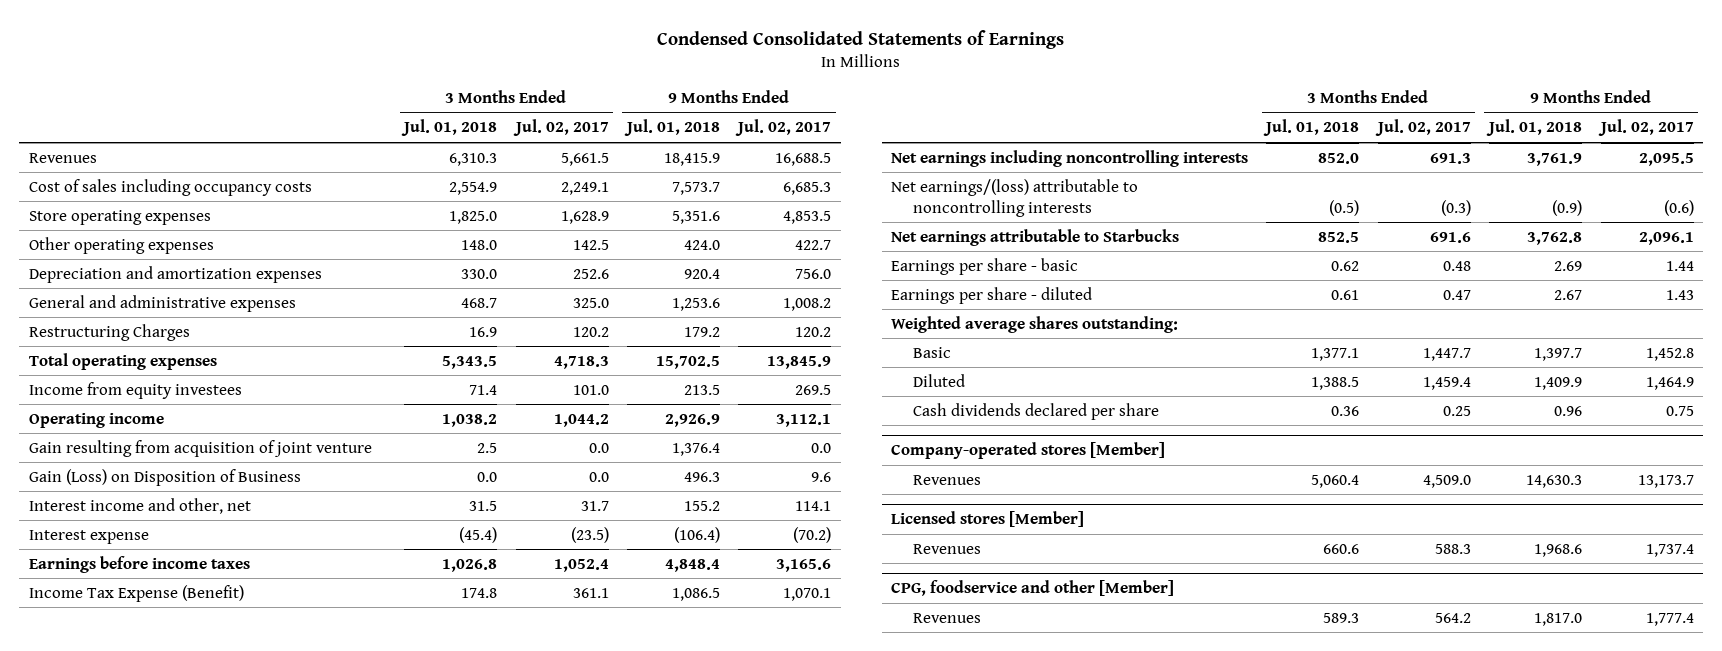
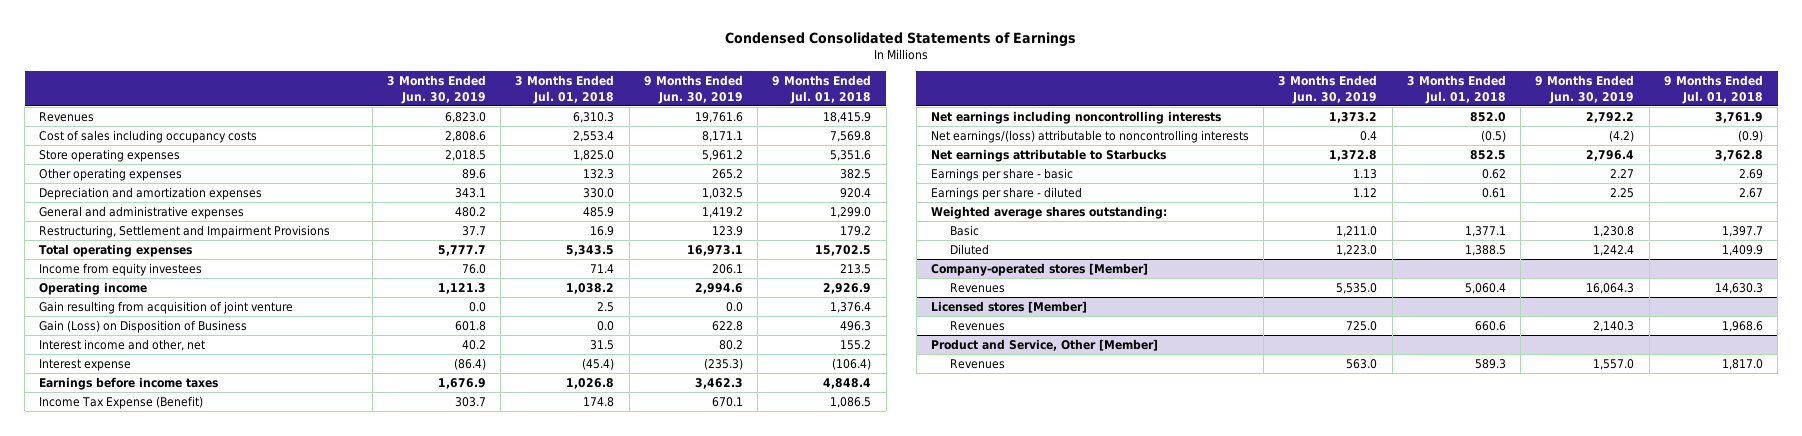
[512,119,609,137] Jul. 02, 2017 -> none
[735,119,832,137] Jul. 02, 2017 -> none
none -> [386,75,486,104] 3 Months Ended Jun. 30, 2019
none -> [643,75,743,104] 9 Months Ended Jun. 30, 2019
[449,181,498,195] 2,554.9 -> [573,130,615,142] 2,553.4
[671,181,720,195] 7,573.7 -> [830,130,872,142] 7,569.8
[461,239,498,250] 148.0 -> [583,168,615,179] 132.3
[683,239,720,250] 424.0 -> [840,168,872,179] 382.5
[461,297,498,308] 468.7 -> [583,206,615,217] 485.9
[671,297,720,311] 1,253.6 -> [830,206,872,218] 1,299.0
[28,323,190,341] Restructuring Charges -> [39,224,331,238] Restructuring, Settlement and Impairment Provisions
[913,402,1160,420] Cash dividends declared per share -> none
[890,580,1174,597] CPG, foodservice and other [Member] -> none
none -> [930,338,1158,351] Product and Service, Other [Member]

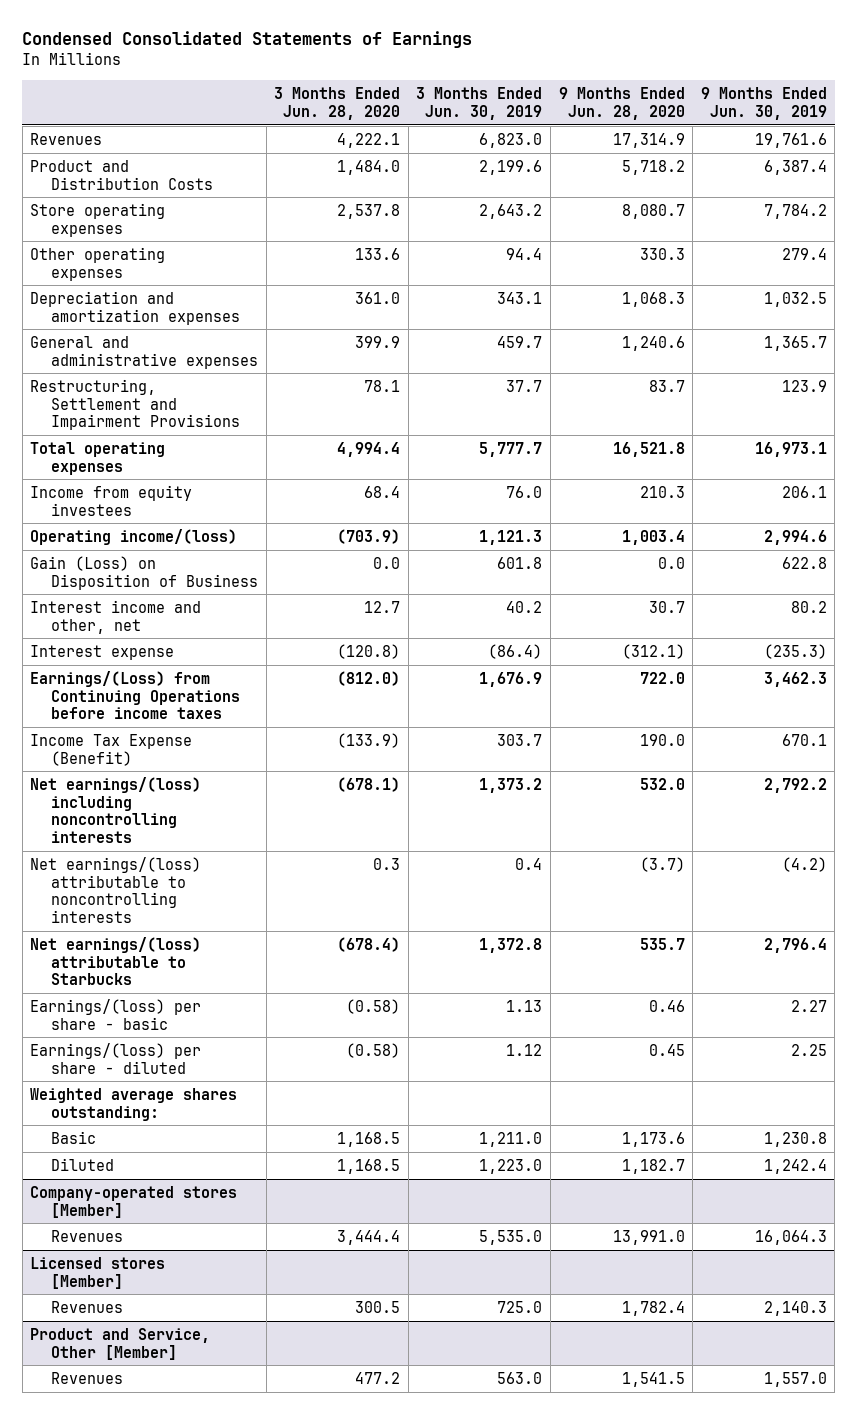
[515,75,615,104] 3 Months Ended Jul. 01, 2018 -> none
[772,75,872,104] 9 Months Ended Jul. 01, 2018 -> none
none -> [274,87,401,120] 3 Months Ended Jun. 28, 2020
none -> [558,87,685,120] 9 Months Ended Jun. 28, 2020
[39,129,258,143] Cost of sales including occupancy costs -> none
none -> [30,159,214,190] Product and Distribution Costs
[444,149,486,161] 2,018.5 -> [479,203,543,219] 2,643.2
[701,149,743,161] 5,961.2 -> [763,203,827,219] 7,784.2
[461,168,486,179] 89.6 -> [506,247,543,260] 94.4
[711,168,743,179] 265.2 -> [781,247,827,260] 279.4
[454,206,486,217] 480.2 -> [497,335,543,348] 459.7
[701,206,743,218] 1,419.2 -> [763,335,827,351] 1,365.7
[39,300,294,314] Gain resulting from acquisition of joint venture -> none
[39,281,148,295] Operating income -> [30,528,238,545] Operating income/(loss)
[39,376,219,390] Earnings before income taxes -> [30,670,241,720] Earnings/(Loss) from Continuing Operations before income taxes
[930,110,1221,124] Net earnings including noncontrolling interests -> [30,776,202,843] Net earnings/(loss) including noncontrolling interests
[930,148,1166,162] Net earnings attributable to Starbucks -> [30,936,202,986] Net earnings/(loss) attributable to Starbucks
[930,167,1073,181] Earnings per share - basic -> [30,998,202,1030] Earnings/(loss) per share - basic
[930,186,1082,200] Earnings per share - diluted -> [30,1042,202,1074] Earnings/(loss) per share - diluted

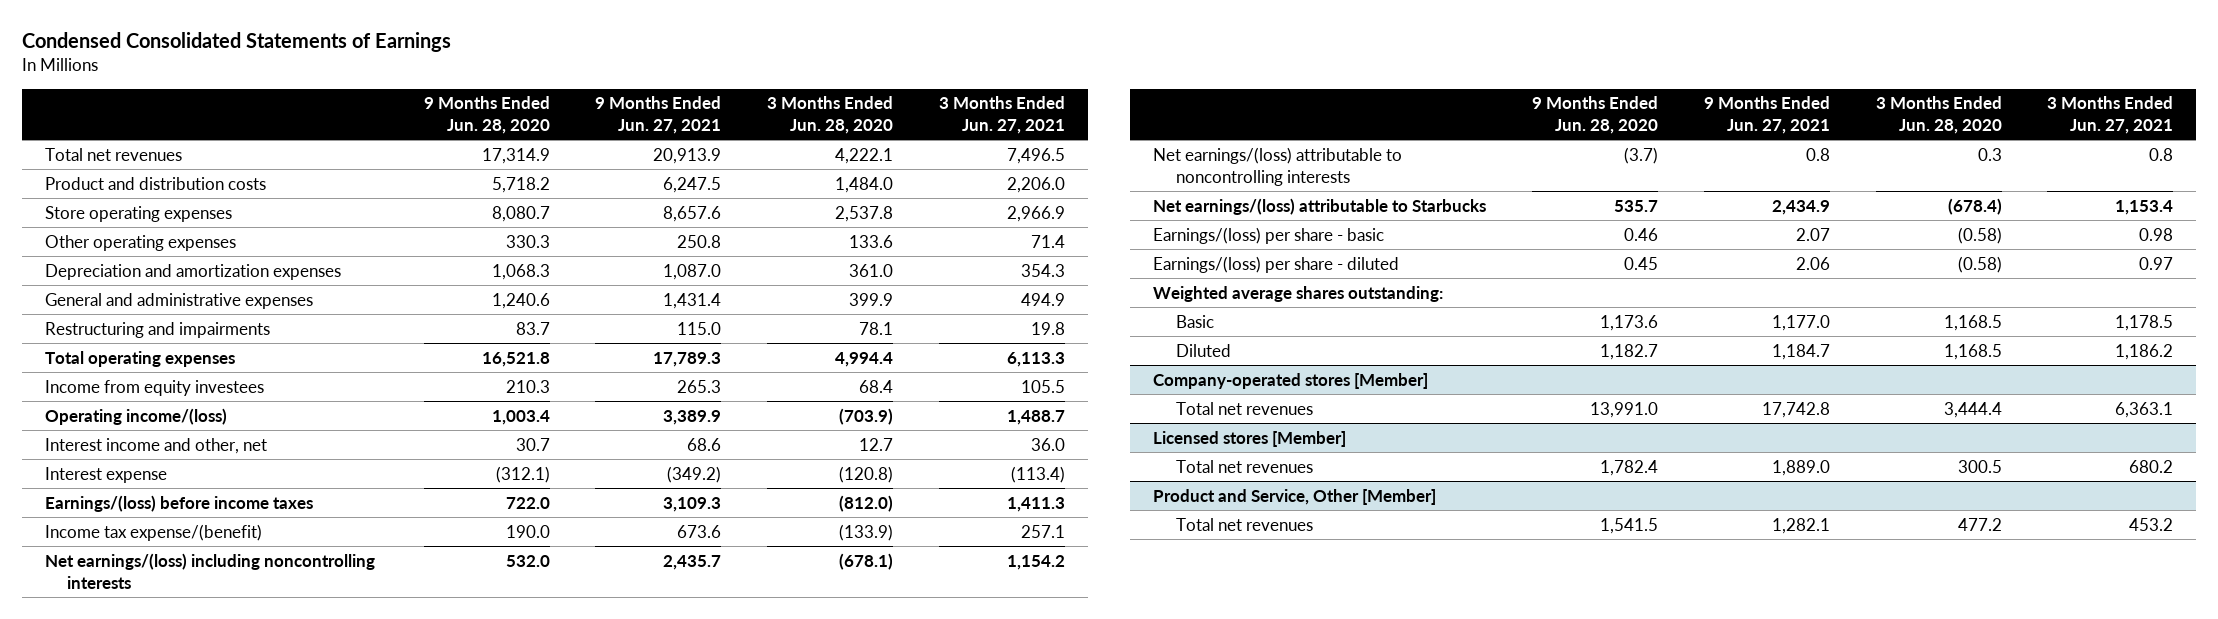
[416,87,543,120] 3 Months Ended Jun. 30, 2019 -> none
[700,87,827,120] 9 Months Ended Jun. 30, 2019 -> none
none -> [595,96,722,135] 9 Months Ended Jun. 27, 2021
none -> [938,96,1065,135] 3 Months Ended Jun. 27, 2021
[30,132,103,145] Revenues -> [44,147,182,161] Total net revenues
[30,159,214,190] Product and Distribution Costs -> [44,176,266,190] Product and distribution costs
[30,378,241,431] Restructuring, Settlement and Impairment Provisions -> [44,321,270,338] Restructuring and impairments
[30,555,259,590] Gain (Loss) on Disposition of Business -> none
[30,670,241,720] Earnings/(Loss) from Continuing Operations before income taxes -> [44,494,313,512] Earnings/(loss) before income taxes
[30,733,193,766] Income Tax Expense (Benefit) -> [44,523,262,541] Income tax expense/(benefit)
[51,1229,124,1242] Revenues -> [1175,401,1313,415] Total net revenues
[51,1300,124,1313] Revenues -> [1175,459,1313,473] Total net revenues
[51,1371,124,1384] Revenues -> [1175,517,1313,531] Total net revenues

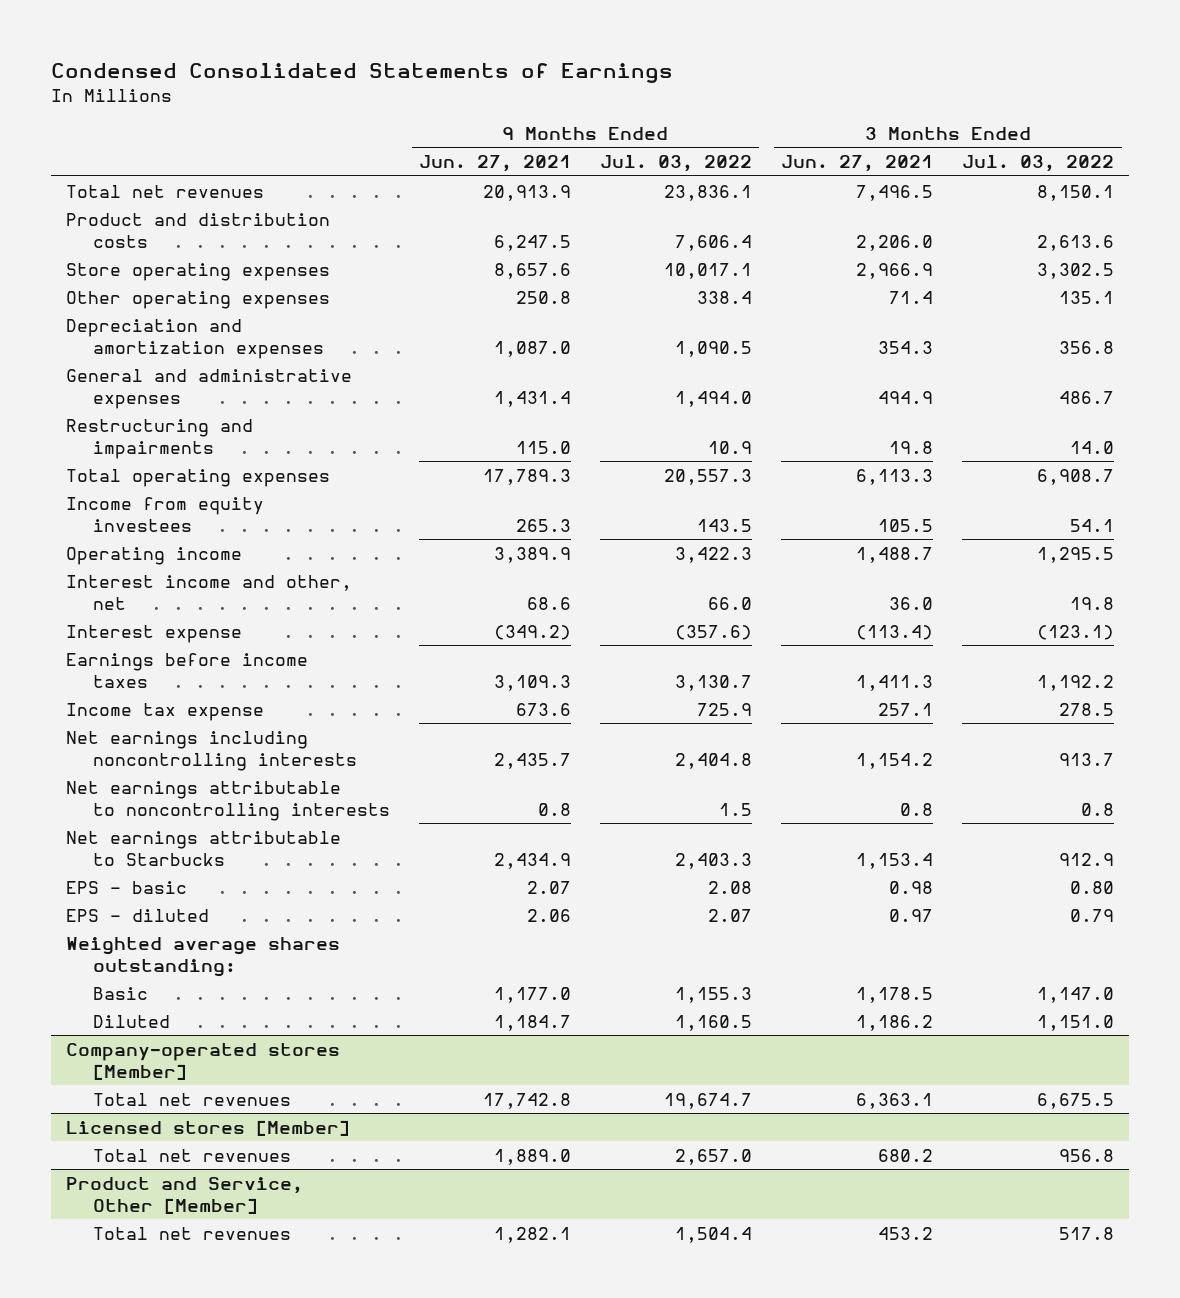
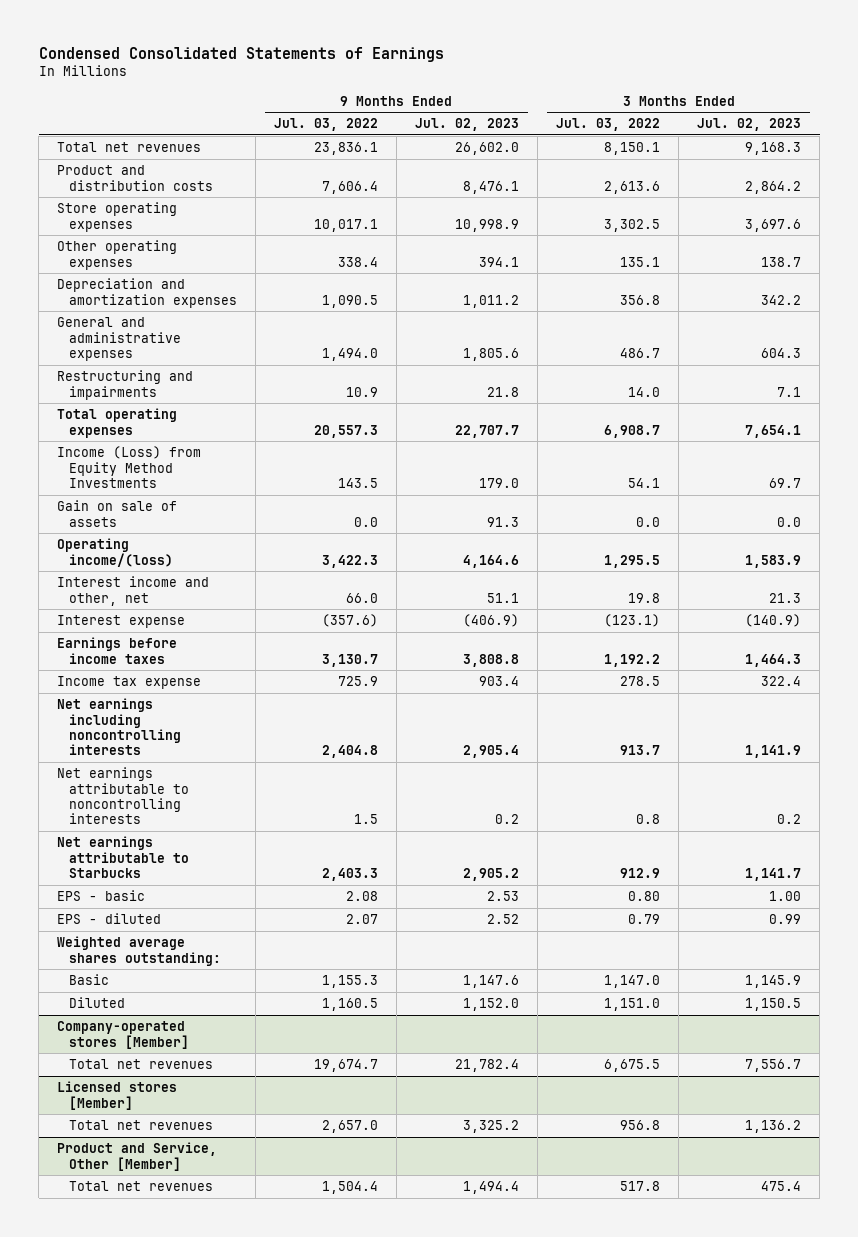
[418,155,571,173] Jun. 27, 2021 -> none
[781,155,934,173] Jun. 27, 2021 -> none
none -> [414,118,519,132] Jul. 02, 2023
none -> [697,118,802,132] Jul. 02, 2023
[65,496,264,532] Income from equity investees -> [57,446,202,488] Income (Loss) from Equity Method Investments
none -> [57,500,178,527] Gain on sale of assets
[65,546,242,565] Operating income -> [57,538,173,567] Operating income/(loss)

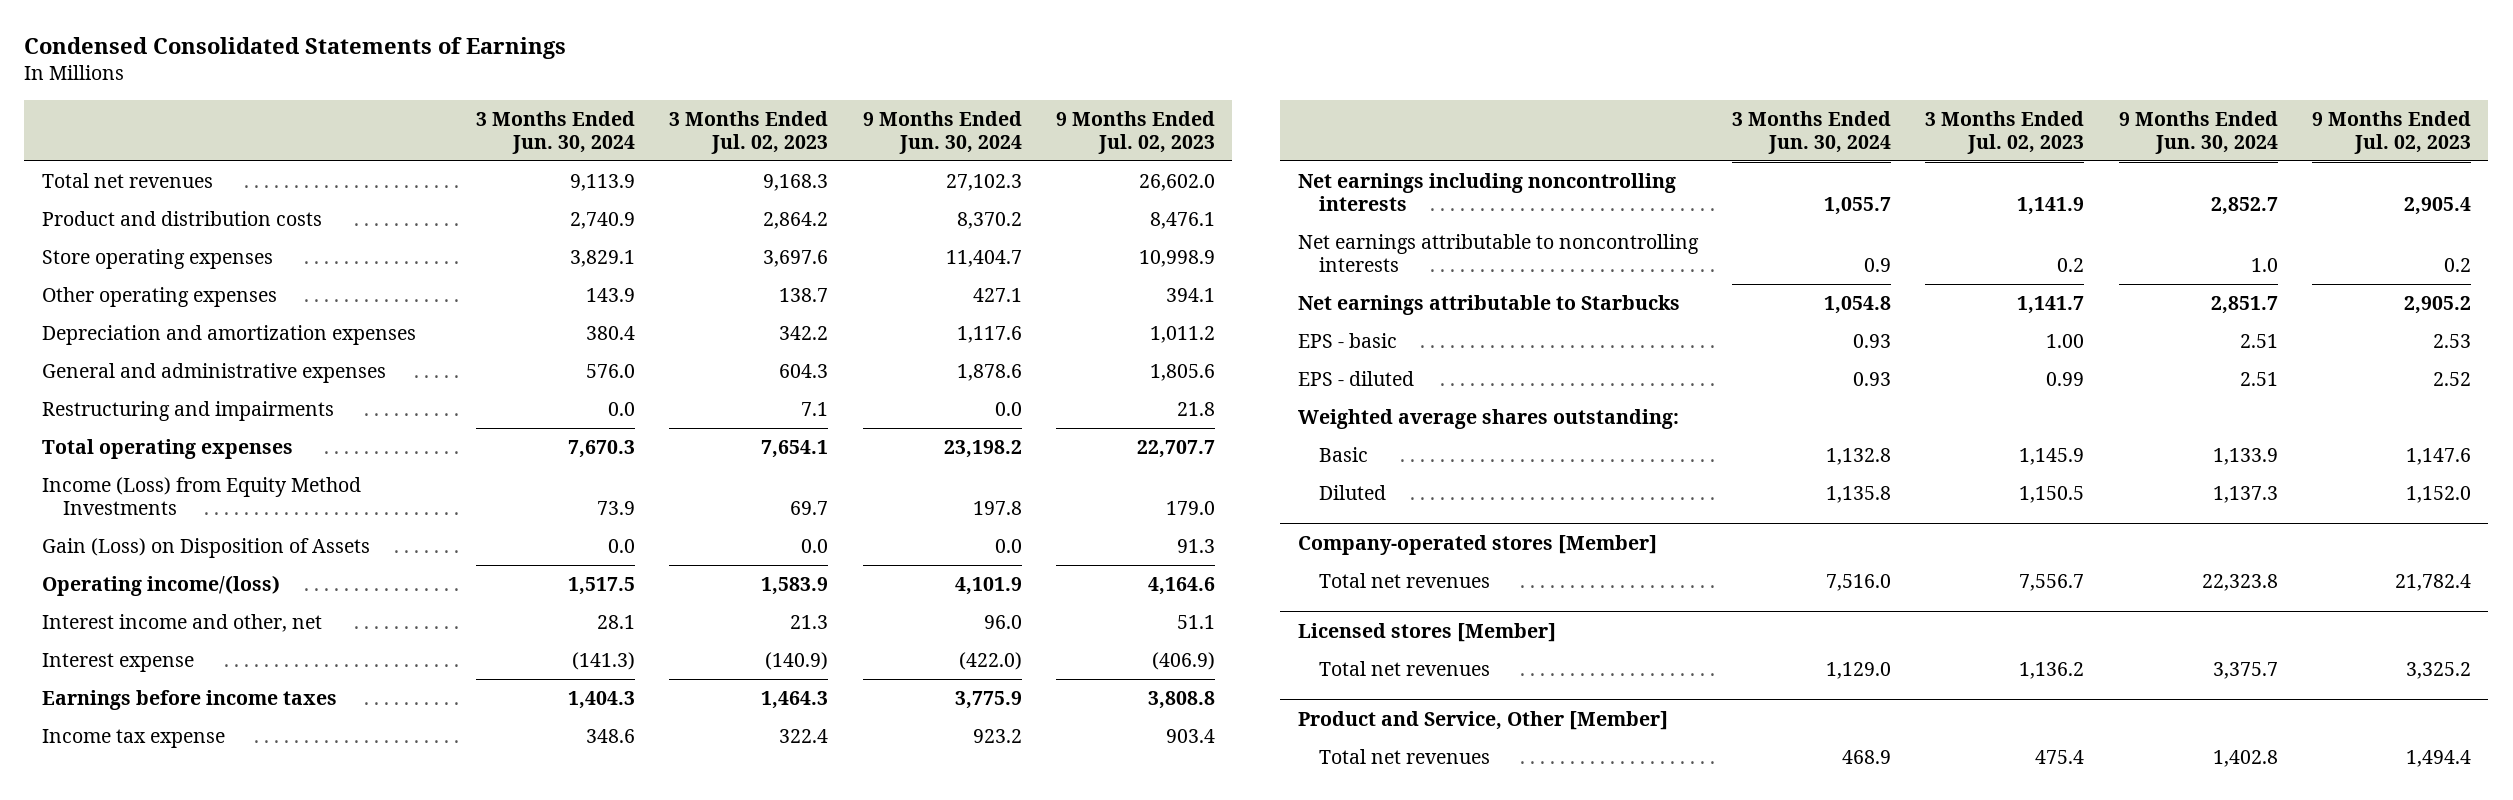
[273,118,378,132] Jul. 03, 2022 -> none
[556,118,661,132] Jul. 03, 2022 -> none
none -> [475,110,635,154] 3 Months Ended Jun. 30, 2024
none -> [862,110,1022,154] 9 Months Ended Jun. 30, 2024
[57,500,178,527] Gain on sale of assets -> [41,538,370,559] Gain (Loss) on Disposition of Assets

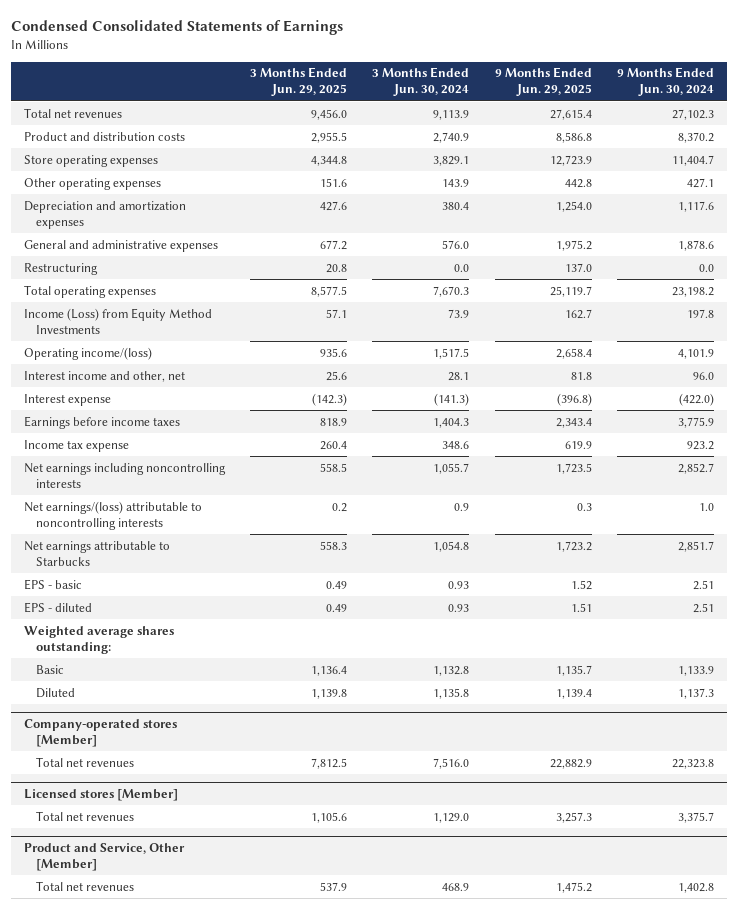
[669,110,829,154] 3 Months Ended Jul. 02, 2023 -> none
[1056,110,1216,154] 9 Months Ended Jul. 02, 2023 -> none
none -> [250,67,348,97] 3 Months Ended Jun. 29, 2025
none -> [494,67,592,97] 9 Months Ended Jun. 29, 2025
[41,401,334,422] Restructuring and impairments -> [23,262,98,275] Restructuring
[41,538,370,559] Gain (Loss) on Disposition of Assets -> none
[1297,234,1699,273] Net earnings attributable to noncontrolling interests -> [23,500,202,530] Net earnings/(loss) attributable to noncontrolling interests

